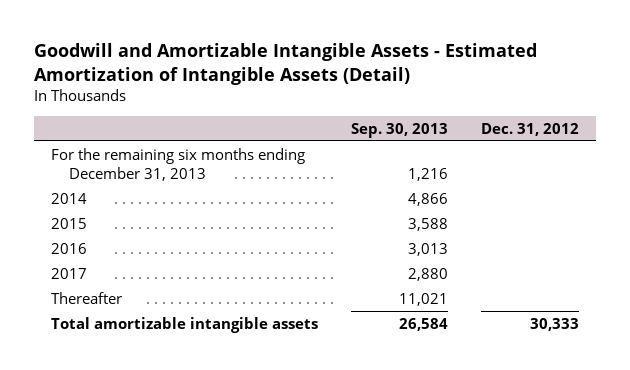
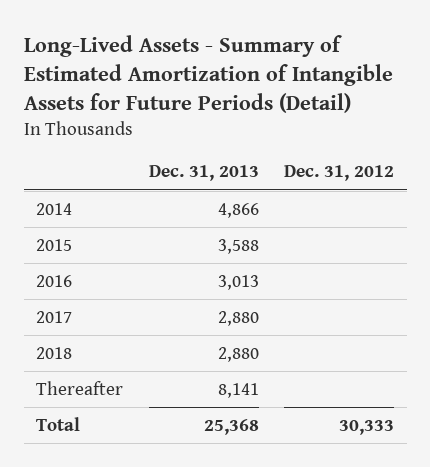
[33,43,537,85] Goodwill and Amortizable Intangible Assets - Estimated Amortization of Intangible Assets (Detail) -> [23,35,393,113] Long-Lived Assets - Summary of Estimated Amortization of Intangible Assets for Future Periods (Detail)
[350,122,448,138] Sep. 30, 2013 -> none
none -> [148,165,259,182] Dec. 31, 2013
[50,147,305,182] For the remaining six months ending December 31, 2013 -> none
none -> [36,346,73,359] 2018
[50,316,318,333] Total amortizable intangible assets -> [36,416,81,431] Total

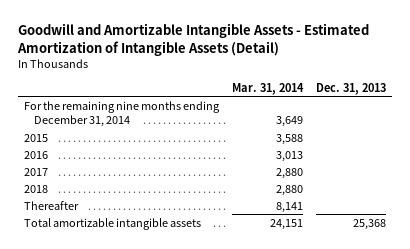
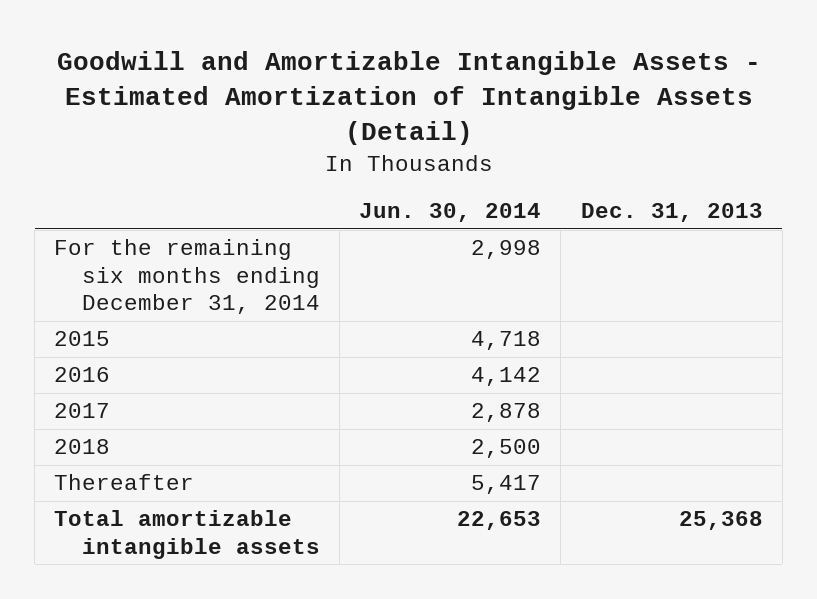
[231,82,304,95] Mar. 31, 2014 -> none
none -> [359,203,542,223] Jun. 30, 2014
[24,100,221,128] For the remaining nine months ending December 31, 2014 -> [54,239,320,315] For the remaining six months ending December 31, 2014

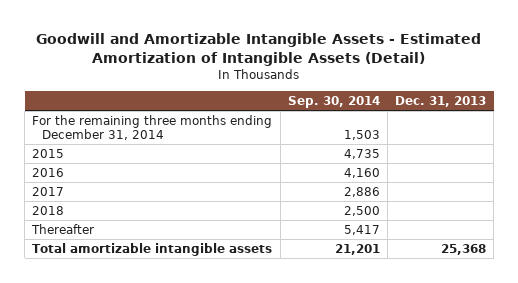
[359,203,542,223] Jun. 30, 2014 -> none
none -> [287,96,380,109] Sep. 30, 2014
[54,239,320,315] For the remaining six months ending December 31, 2014 -> [32,114,273,141] For the remaining three months ending December 31, 2014

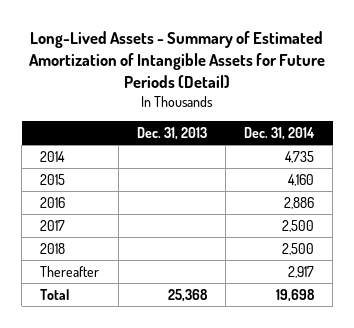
[36,32,482,66] Goodwill and Amortizable Intangible Assets - Estimated Amortization of Intangible Assets (Detail) -> [29,30,326,88] Long-Lived Assets - Summary of Estimated Amortization of Intangible Assets for Future Periods (Detail)
[287,96,380,109] Sep. 30, 2014 -> none
none -> [244,126,316,140] Dec. 31, 2014
[32,114,273,141] For the remaining three months ending December 31, 2014 -> none
none -> [40,150,66,162] 2014
[32,242,273,256] Total amortizable intangible assets -> [40,288,70,300] Total

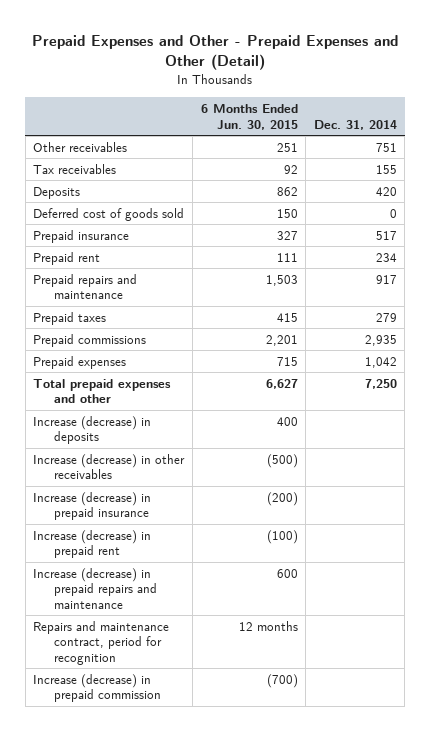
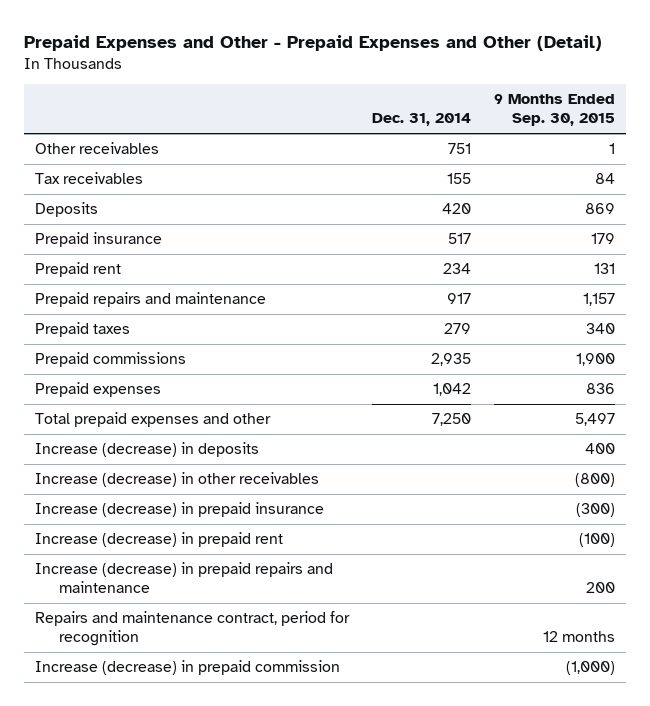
[200,104,298,130] 6 Months Ended Jun. 30, 2015 -> none
none -> [493,94,615,127] 9 Months Ended Sep. 30, 2015
[33,207,185,221] Deferred cost of goods sold -> none

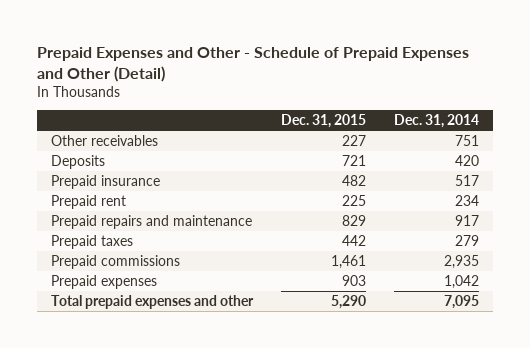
[23,34,602,51] Prepaid Expenses and Other - Prepaid Expenses and Other (Detail) -> [37,46,470,82] Prepaid Expenses and Other - Schedule of Prepaid Expenses and Other (Detail)
[493,94,615,127] 9 Months Ended Sep. 30, 2015 -> none
none -> [281,114,367,129] Dec. 31, 2015
[34,172,143,185] Tax receivables -> none
[34,442,259,458] Increase (decrease) in deposits -> none
[34,472,319,488] Increase (decrease) in other receivables -> none
[34,502,324,518] Increase (decrease) in prepaid insurance -> none
[34,532,283,548] Increase (decrease) in prepaid rent -> none
[34,562,333,594] Increase (decrease) in prepaid repairs and maintenance -> none
[34,611,350,647] Repairs and maintenance contract, period for recognition -> none
[34,660,340,676] Increase (decrease) in prepaid commission -> none
[431,413,471,427] 7,250 -> [443,294,479,309] 7,095

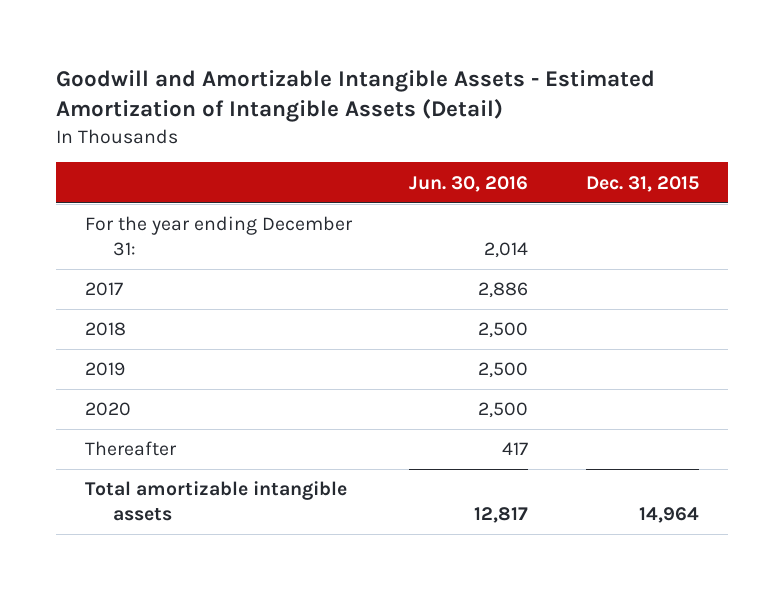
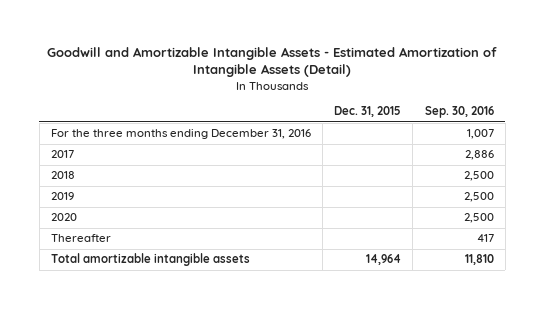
[409,175,529,192] Jun. 30, 2016 -> none
none -> [424,106,494,119] Sep. 30, 2016
[84,216,353,257] For the year ending December 31: -> [50,129,311,140] For the three months ending December 31, 2016

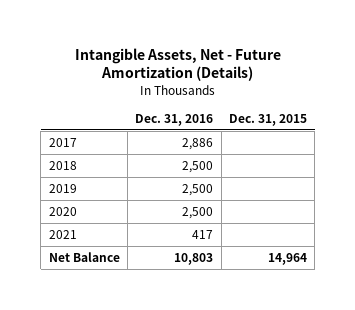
[47,46,498,78] Goodwill and Amortizable Intangible Assets - Estimated Amortization of Intangible Assets (Detail) -> [74,47,281,82] Intangible Assets, Net - Future Amortization (Details)
[424,106,494,119] Sep. 30, 2016 -> none
none -> [135,113,214,126] Dec. 31, 2016
[50,129,311,140] For the three months ending December 31, 2016 -> none
[50,234,111,243] Thereafter -> none
none -> [48,229,77,239] 2021
[50,253,250,267] Total amortizable intangible assets -> [48,251,120,262] Net Balance

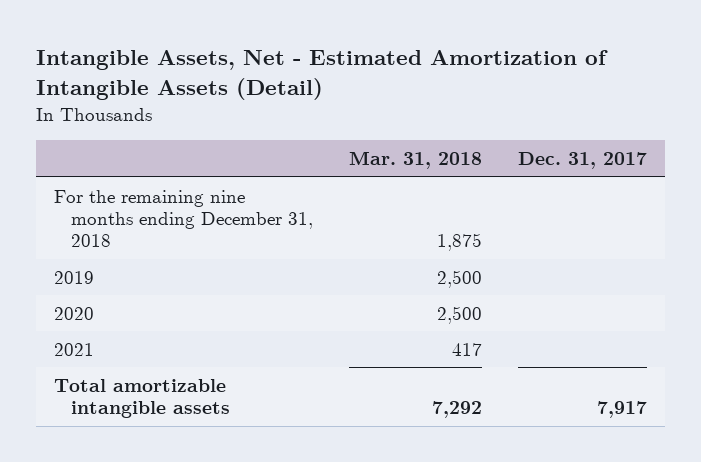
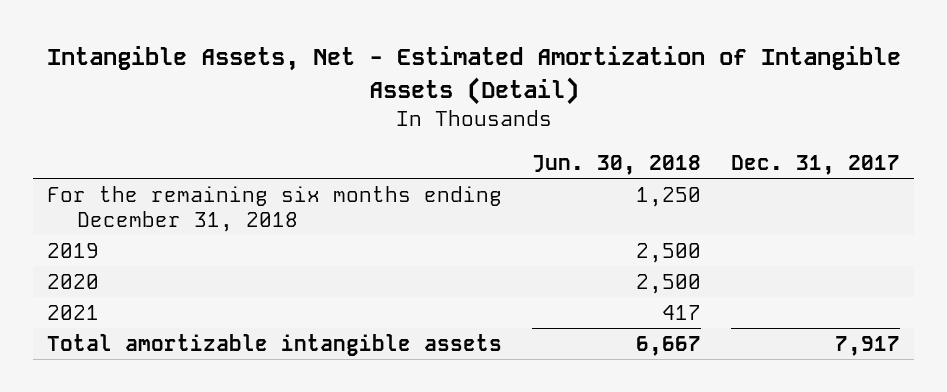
[349,151,483,170] Mar. 31, 2018 -> none
none -> [532,155,702,176] Jun. 30, 2018
[53,189,314,247] For the remaining nine months ending December 31, 2018 -> [47,185,503,232] For the remaining six months ending December 31, 2018

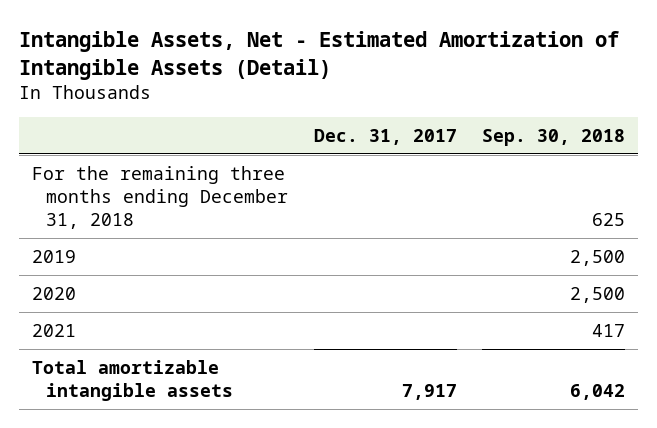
[532,155,702,176] Jun. 30, 2018 -> none
none -> [482,129,626,147] Sep. 30, 2018
[47,185,503,232] For the remaining six months ending December 31, 2018 -> [31,165,288,230] For the remaining three months ending December 31, 2018

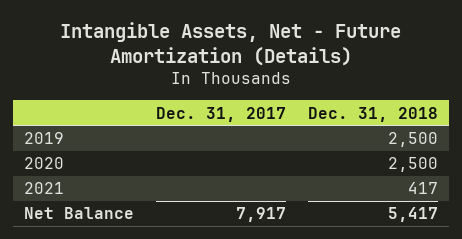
[18,30,619,80] Intangible Assets, Net - Estimated Amortization of Intangible Assets (Detail) -> [60,21,402,66] Intangible Assets, Net - Future Amortization (Details)
[482,129,626,147] Sep. 30, 2018 -> none
none -> [307,106,438,122] Dec. 31, 2018
[31,165,288,230] For the remaining three months ending December 31, 2018 -> none
[31,359,233,401] Total amortizable intangible assets -> [24,207,135,220] Net Balance

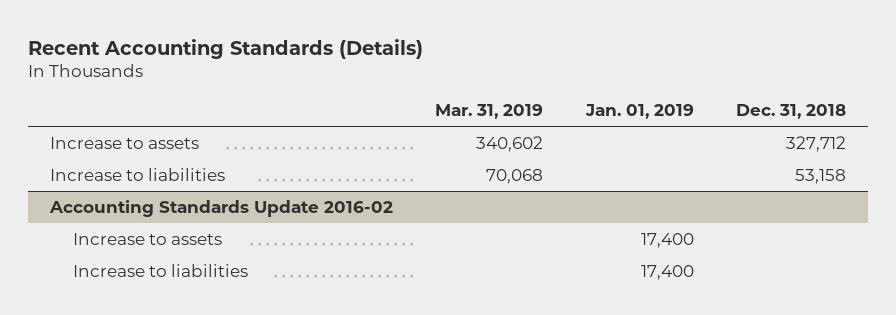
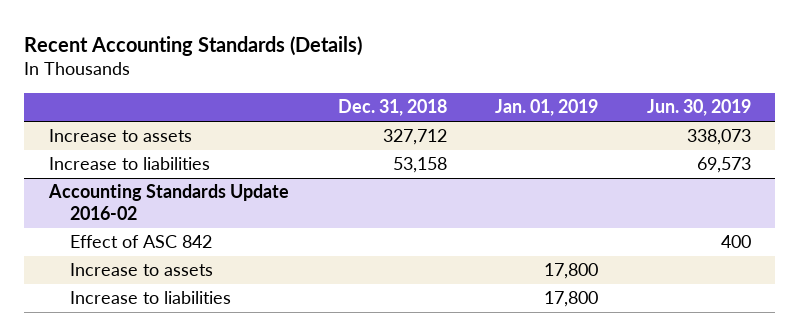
[435,104,544,120] Mar. 31, 2019 -> none
none -> [646,99,751,117] Jun. 30, 2019
none -> [69,235,212,249] Effect of ASC 842
[640,232,694,248] 17,400 -> [544,263,599,280] 17,800
[640,264,694,280] 17,400 -> [544,291,599,308] 17,800

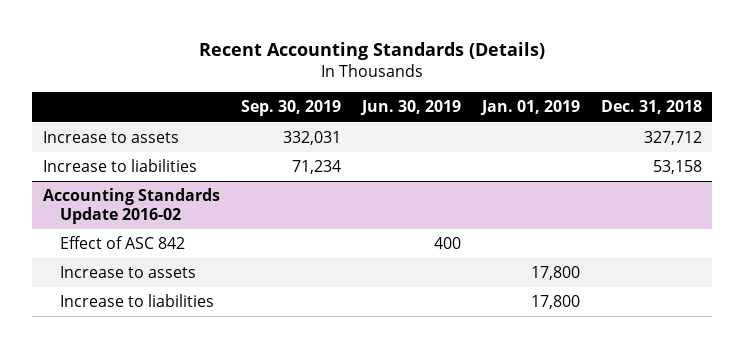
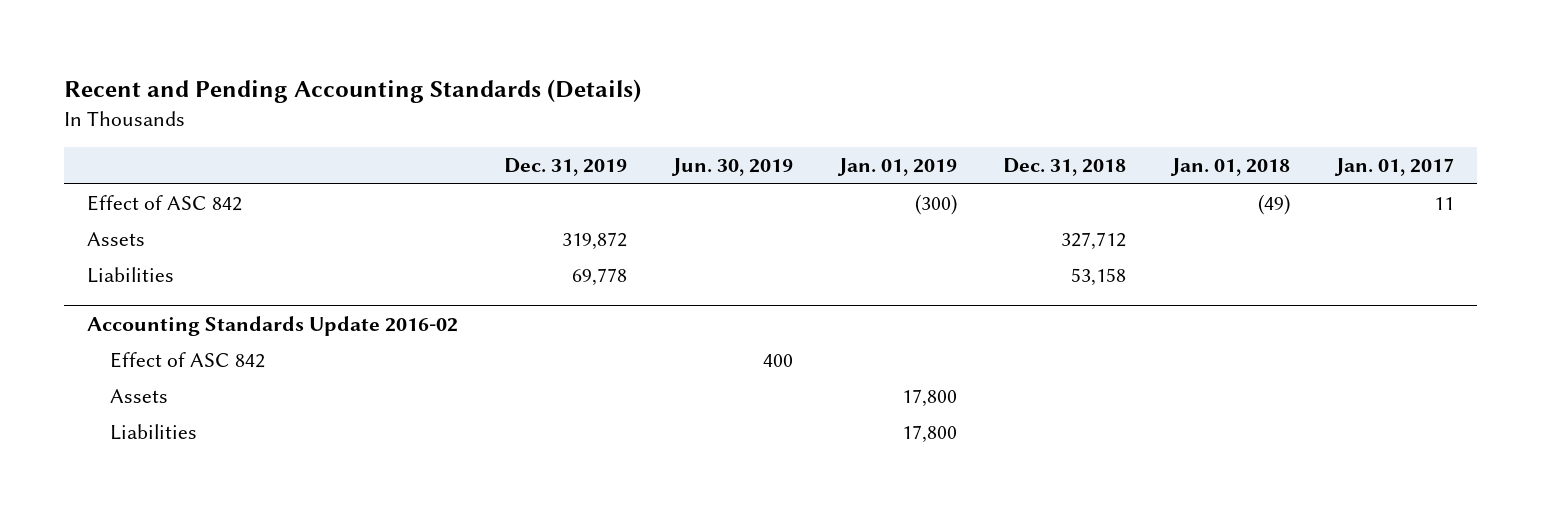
[199,42,546,61] Recent Accounting Standards (Details) -> [64,79,642,104] Recent and Pending Accounting Standards (Details)
[240,100,341,117] Sep. 30, 2019 -> none
none -> [504,158,628,177] Dec. 31, 2019
none -> [1170,158,1291,177] Jan. 01, 2018
none -> [1334,158,1455,177] Jan. 01, 2017
none -> [87,195,243,212] Effect of ASC 842
[42,131,179,144] Increase to assets -> [87,232,146,247] Assets
[42,159,197,173] Increase to liabilities -> [87,267,175,284] Liabilities
[60,266,197,279] Increase to assets -> [110,389,169,404] Assets
[60,294,215,308] Increase to liabilities -> [110,424,198,441] Liabilities

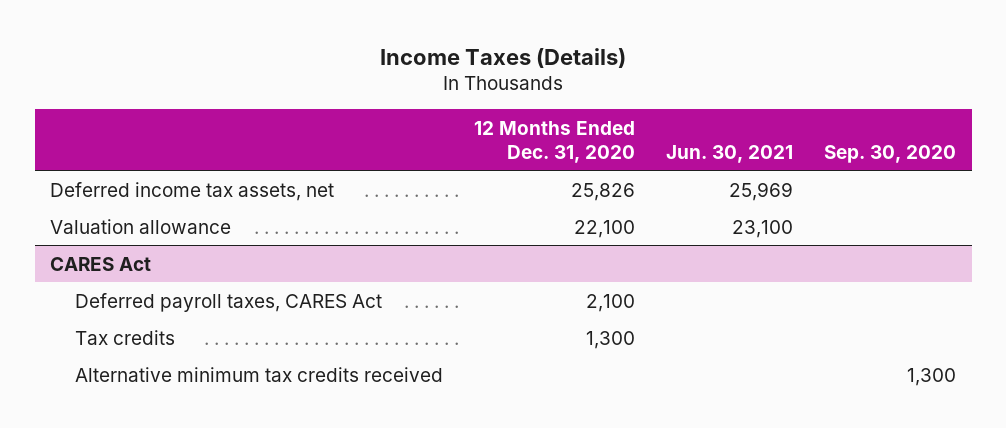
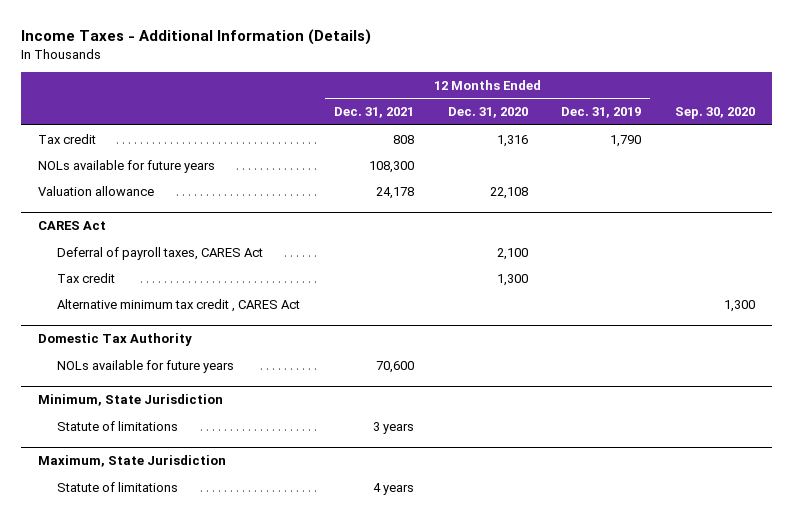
[380,47,627,68] Income Taxes (Details) -> [21,29,372,46] Income Taxes - Additional Information (Details)
[666,144,794,163] Jun. 30, 2021 -> none
none -> [333,107,414,119] Dec. 31, 2021
none -> [561,107,642,119] Dec. 31, 2019
[50,181,335,201] Deferred income tax assets, net -> none
none -> [37,133,96,144] Tax credit
none -> [37,159,215,173] NOLs available for future years
[574,219,636,238] 22,100 -> [489,186,528,199] 22,108
[75,292,383,312] Deferred payroll taxes, CARES Act -> [57,246,264,260] Deferral of payroll taxes, CARES Act
[75,329,176,345] Tax credits -> [57,272,116,283] Tax credit
[75,366,444,382] Alternative minimum tax credits received -> [57,298,301,312] Alternative minimum tax credit , CARES Act
none -> [37,333,192,347] Domestic Tax Authority
none -> [57,359,235,373] NOLs available for future years
none -> [37,394,223,407] Minimum, State Jurisdiction
none -> [57,420,179,431] Statute of limitations
none -> [37,455,226,468] Maximum, State Jurisdiction
none -> [57,481,179,492] Statute of limitations

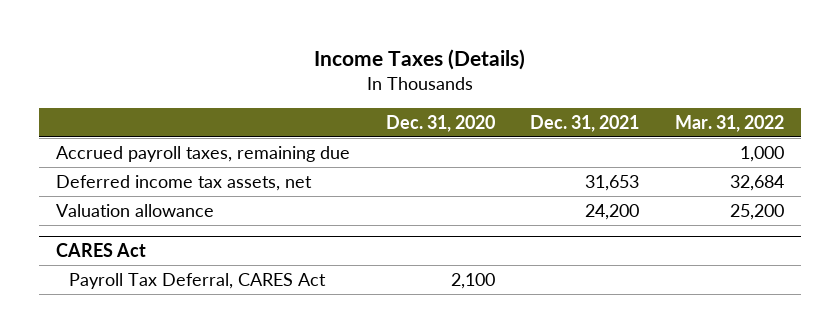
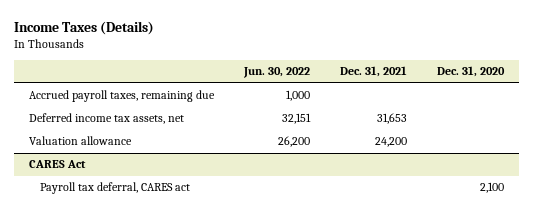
[674,114,784,132] Mar. 31, 2022 -> none
none -> [242,67,310,79] Jun. 30, 2022
[68,272,326,289] Payroll Tax Deferral, CARES Act -> [39,182,190,195] Payroll tax deferral, CARES act

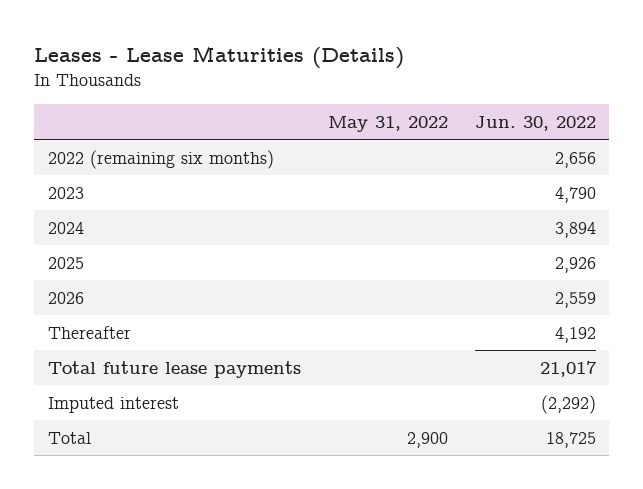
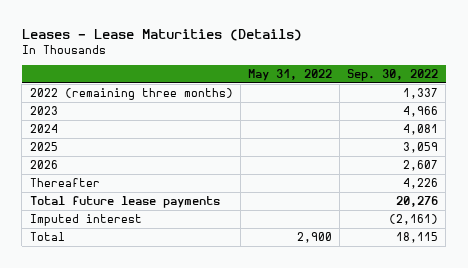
[474,115,596,131] Jun. 30, 2022 -> none
none -> [346,68,438,81] Sep. 30, 2022
[47,149,274,169] 2022 (remaining six months) -> [29,88,233,101] 2022 (remaining three months)

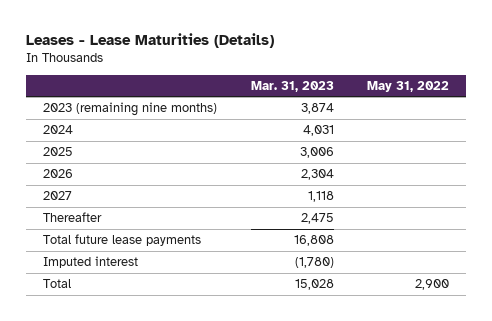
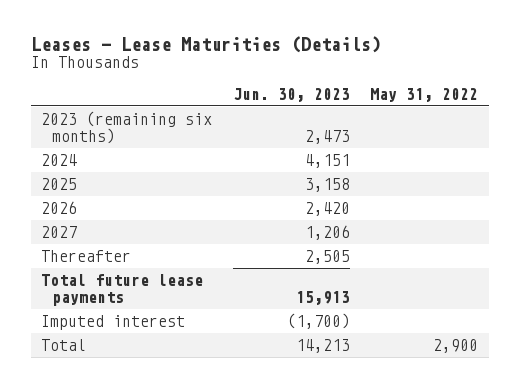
[250,80,334,92] Mar. 31, 2023 -> none
none -> [232,87,350,102] Jun. 30, 2023
[42,102,217,117] 2023 (remaining nine months) -> [41,111,213,144] 2023 (remaining six months)

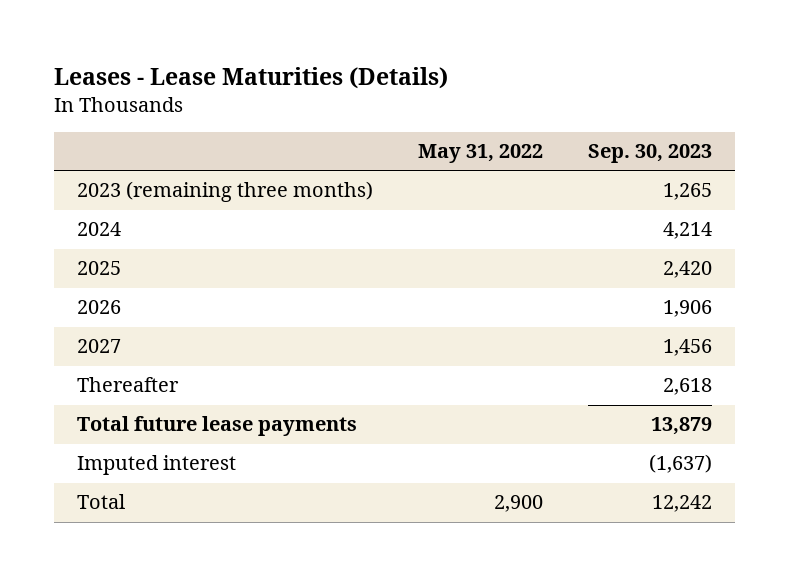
[232,87,350,102] Jun. 30, 2023 -> none
none -> [588,144,713,164] Sep. 30, 2023
[41,111,213,144] 2023 (remaining six months) -> [76,181,373,203] 2023 (remaining three months)

